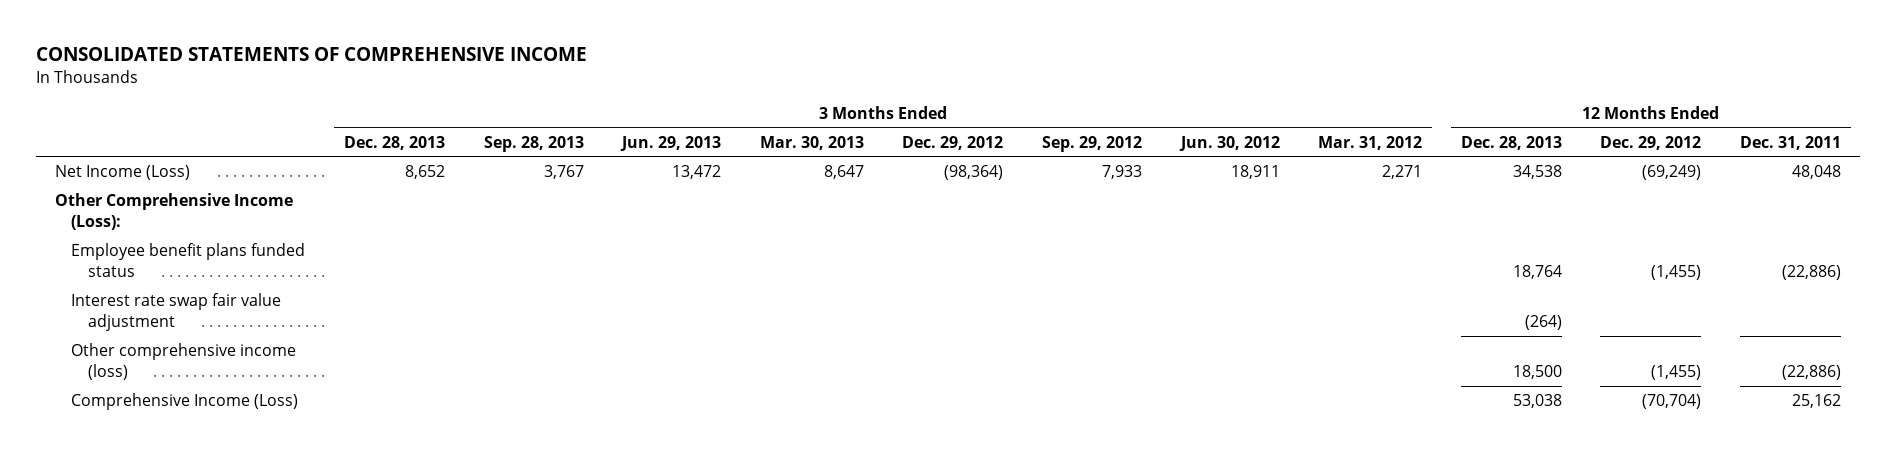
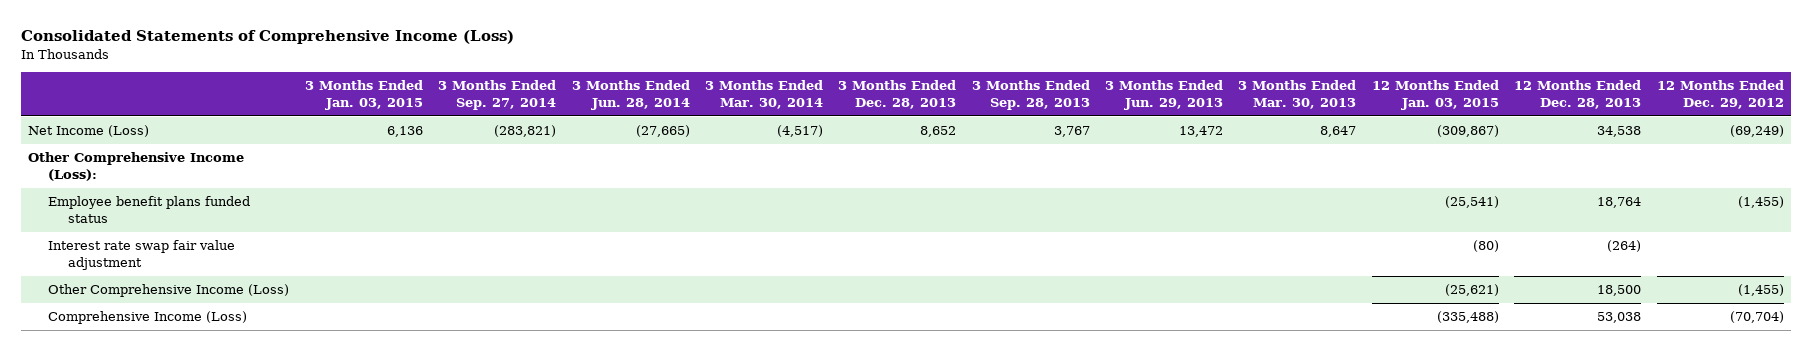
[35,46,587,61] CONSOLIDATED STATEMENTS OF COMPREHENSIVE INCOME -> [20,30,514,45] Consolidated Statements of Comprehensive Income (Loss)
[902,135,1004,150] Dec. 29, 2012 -> none
[1042,135,1143,152] Sep. 29, 2012 -> none
[1178,135,1280,151] Jun. 30, 2012 -> none
[1318,135,1423,150] Mar. 31, 2012 -> none
[1740,135,1842,150] Dec. 31, 2011 -> none
none -> [304,80,423,111] 3 Months Ended Jan. 03, 2015
none -> [438,80,557,111] 3 Months Ended Sep. 27, 2014
none -> [571,80,690,111] 3 Months Ended Jun. 28, 2014
none -> [704,80,823,110] 3 Months Ended Mar. 30, 2014
none -> [1371,80,1499,111] 12 Months Ended Jan. 03, 2015
[71,343,297,381] Other comprehensive income (loss) -> [48,284,290,298] Other Comprehensive Income (Loss)

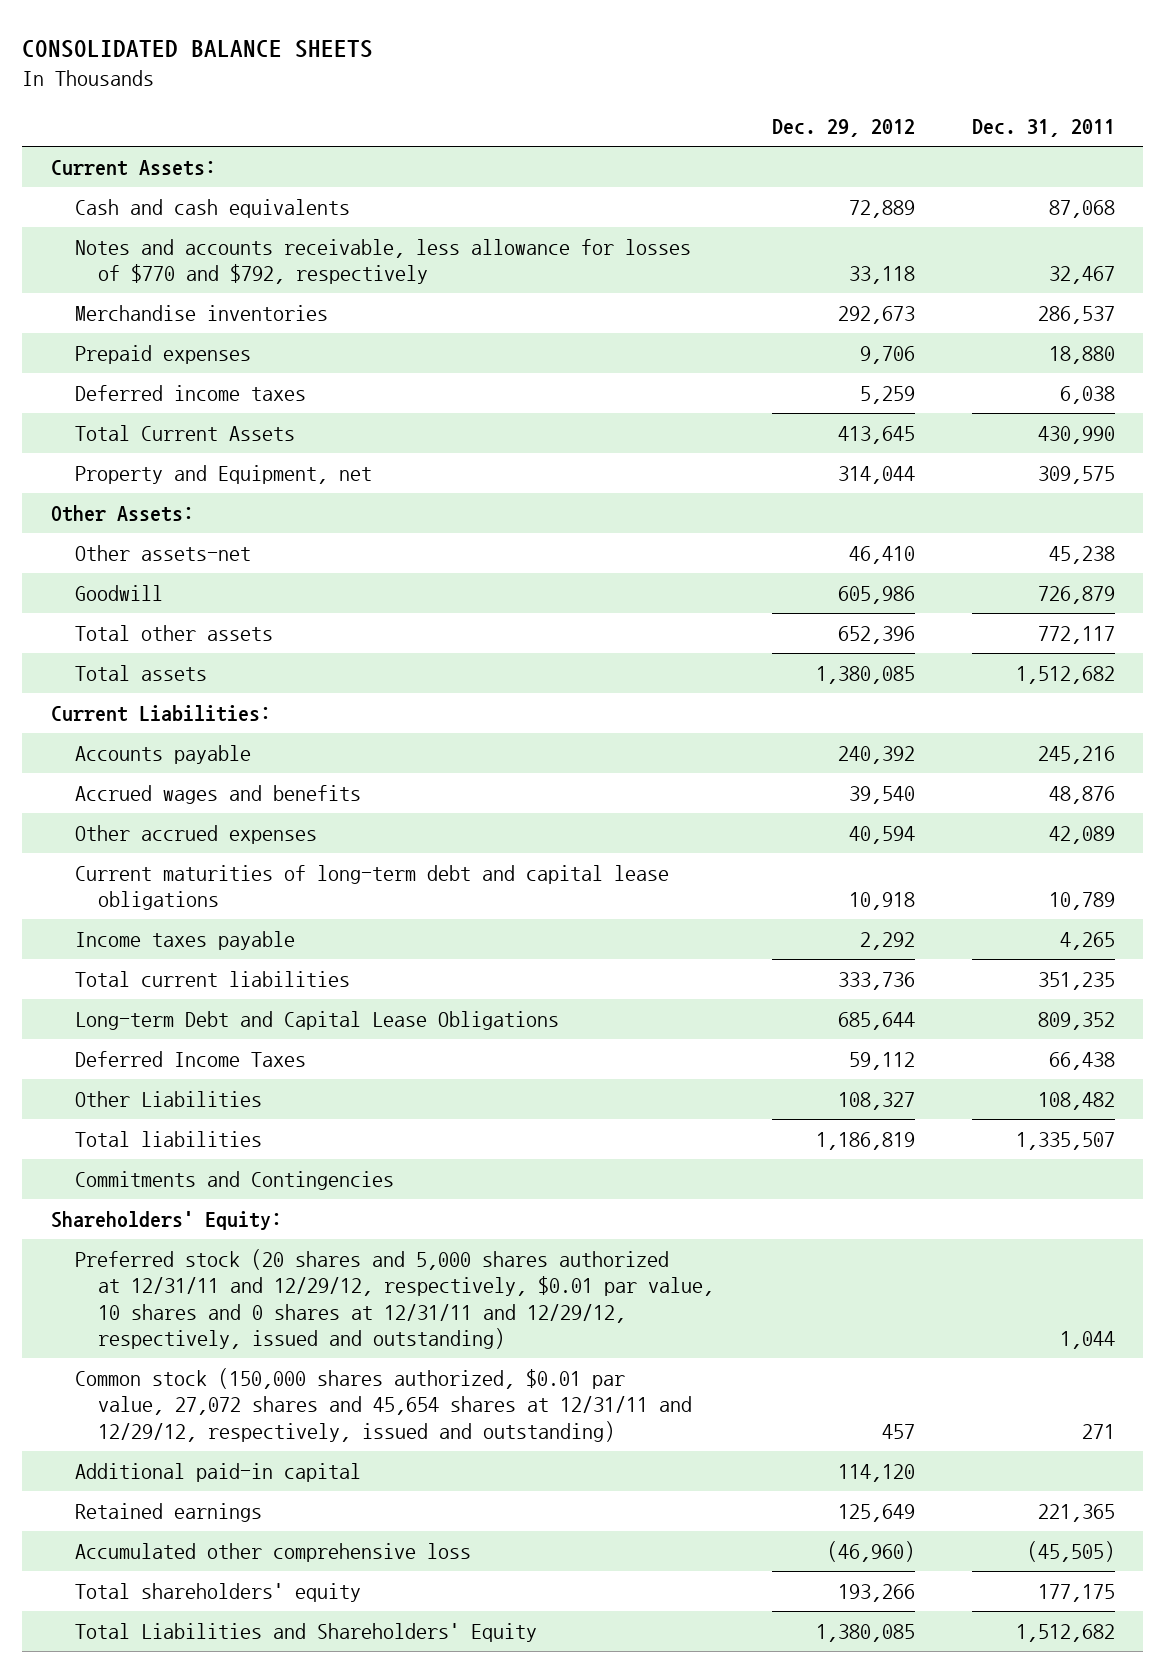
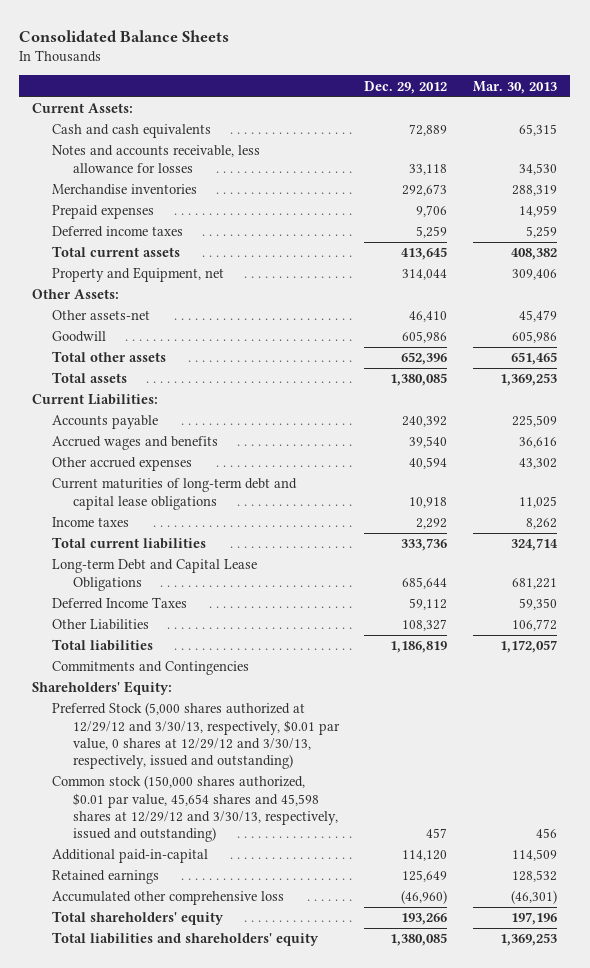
[22,39,374,58] CONSOLIDATED BALANCE SHEETS -> [19,29,230,42] Consolidated Balance Sheets
[971,119,1115,138] Dec. 31, 2011 -> none
none -> [473,80,558,94] Mar. 30, 2013
[74,238,691,285] Notes and accounts receivable, less allowance for losses of $770 and $792, respectively -> [52,145,261,173] Notes and accounts receivable, less allowance for losses
[74,424,295,441] Total Current Assets -> [52,246,181,258] Total current assets
[74,930,295,950] Income taxes payable -> [52,517,130,528] Income taxes
[74,1248,715,1350] Preferred stock (20 shares and 5,000 shares authorized at 12/31/11 and 12/29/12, respectively, $0.01 par value, 10 shares and 0 shares at 12/31/11 and 12/29/12, respectively, issued and outstanding) -> [52,702,340,770] Preferred Stock (5,000 shares authorized at 12/29/12 and 3/30/13, respectively, $0.01 par value, 0 shares at 12/29/12 and 3/30/13, respectively, issued and outstanding)
[74,1367,693,1442] Common stock (150,000 shares authorized, $0.01 par value, 27,072 shares and 45,654 shares at 12/31/11 and 12/29/12, respectively, issued and outstanding) -> [52,775,338,843] Common stock (150,000 shares authorized, $0.01 par value, 45,654 shares and 45,598 shares at 12/29/12 and 3/30/13, respectively, issued and outstanding)
[74,1462,361,1482] Additional paid-in capital -> [52,849,209,864] Additional paid-in-capital
[74,1622,537,1642] Total Liabilities and Shareholders' Equity -> [52,932,320,947] Total liabilities and shareholders' equity

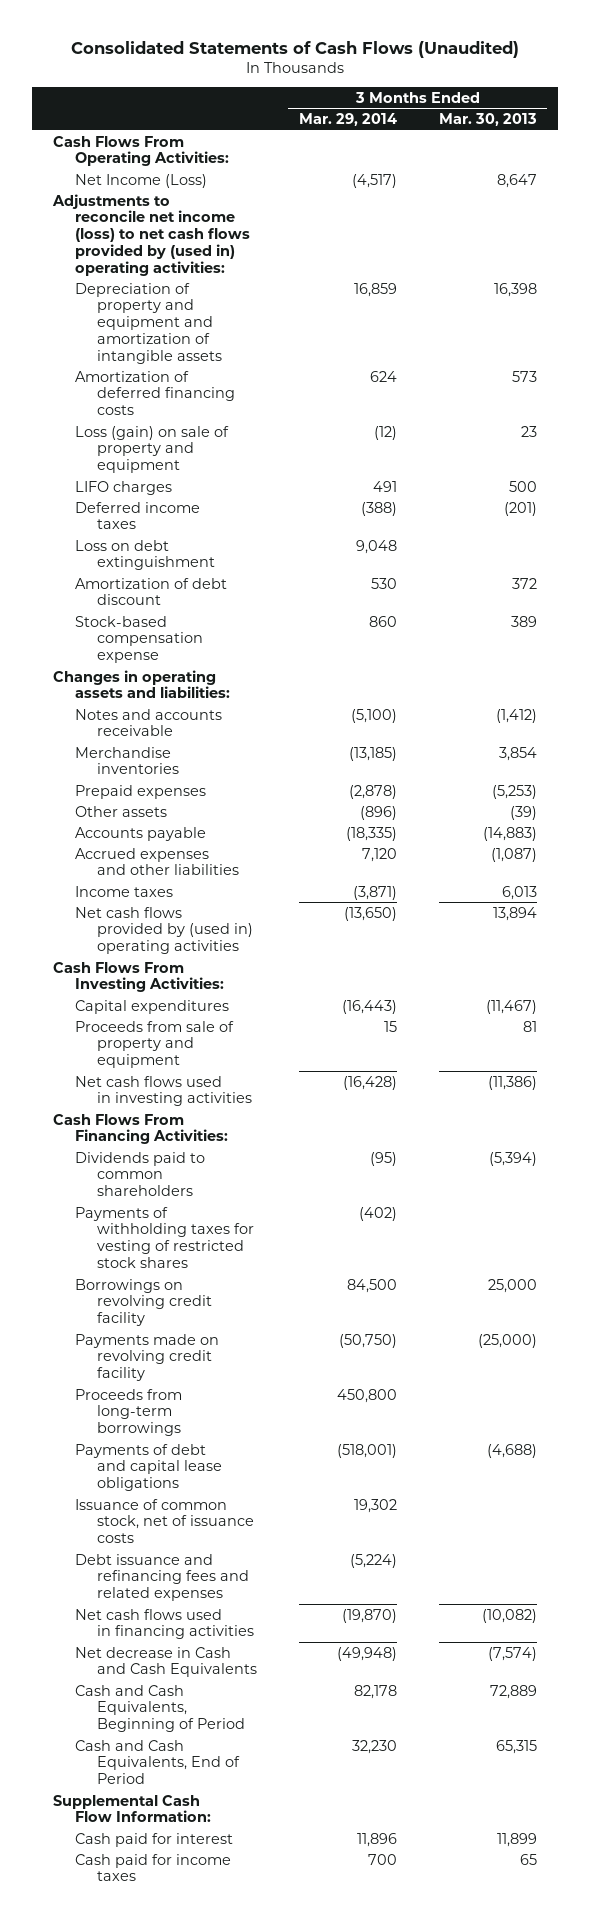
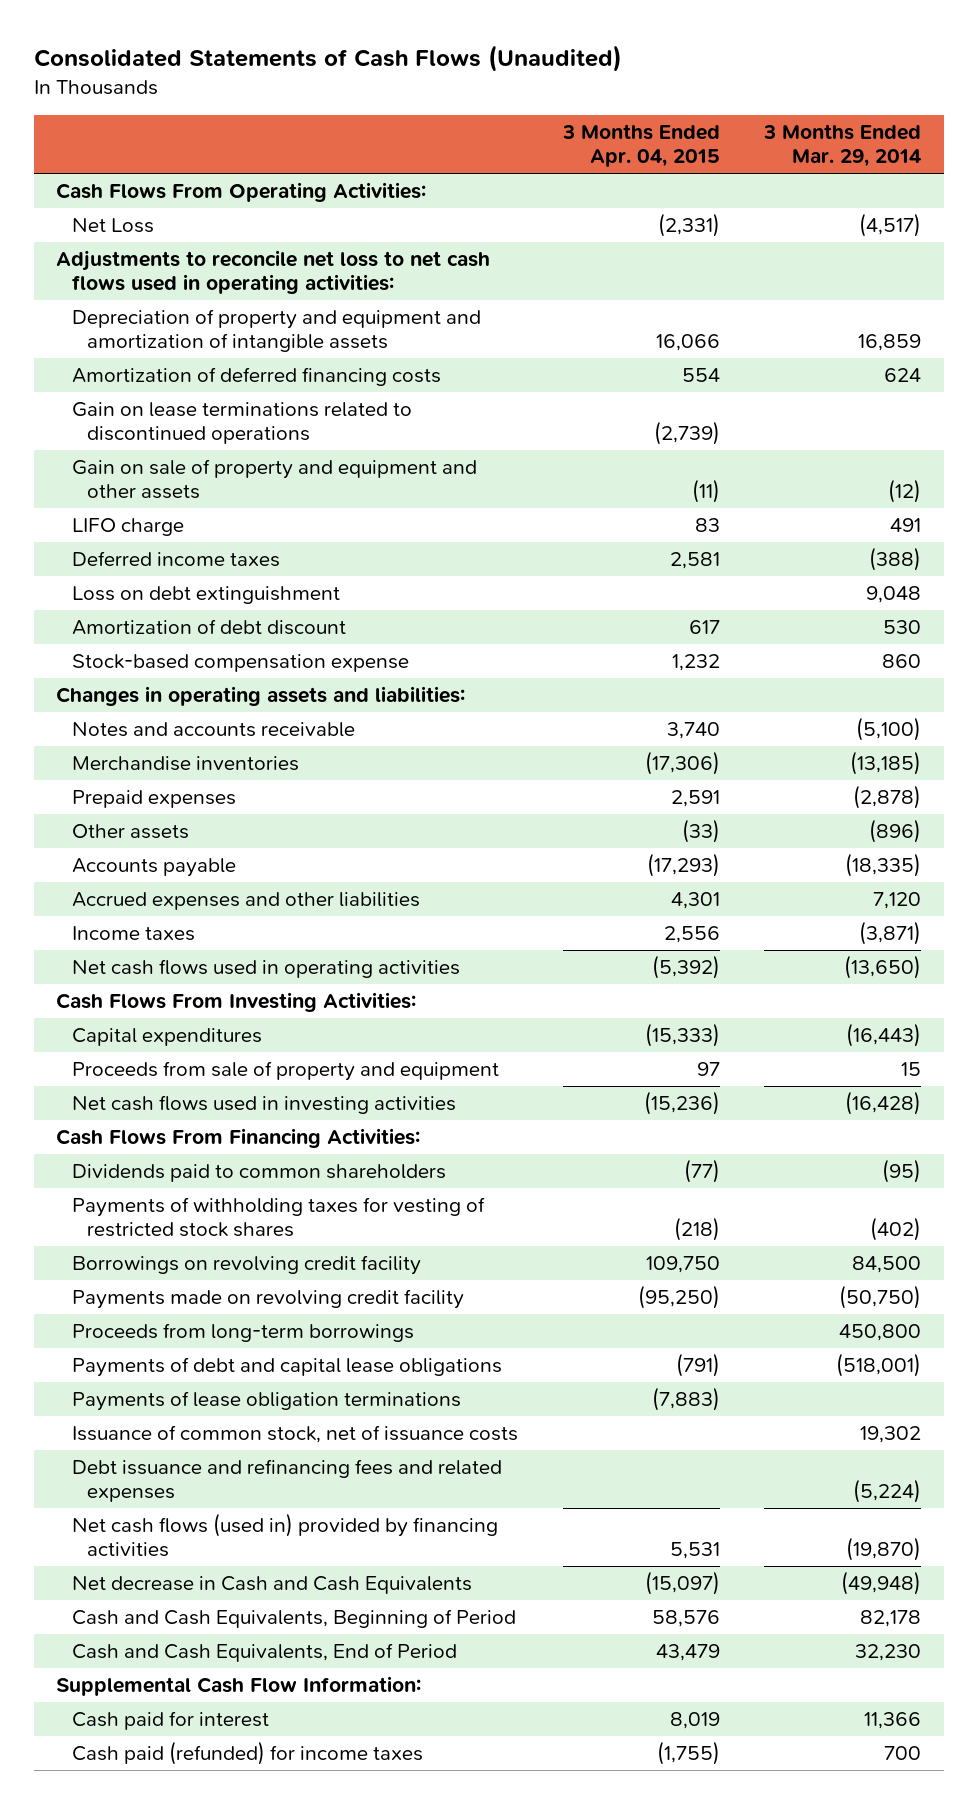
[438,113,537,127] Mar. 30, 2013 -> none
none -> [561,123,720,168] 3 Months Ended Apr. 04, 2015
[74,173,207,188] Net Income (Loss) -> [71,217,154,233] Net Loss
[51,193,250,276] Adjustments to reconcile net income (loss) to net cash flows provided by (used in) operating activities: -> [56,249,491,295] Adjustments to reconcile net loss to net cash flows used in operating activities:
none -> [71,401,412,445] Gain on lease terminations related to discontinued operations
[74,425,229,474] Loss (gain) on sale of property and equipment -> [71,458,477,500] Gain on sale of property and equipment and other assets
[74,480,172,495] LIFO charges -> [71,517,184,536] LIFO charge
[74,906,254,955] Net cash flows provided by (used in) operating activities -> [71,958,460,978] Net cash flows used in operating activities
none -> [71,1390,461,1411] Payments of lease obligation terminations
[74,1608,255,1640] Net cash flows used in financing activities -> [71,1512,498,1558] Net cash flows (used in) provided by financing activities
[356,1832,397,1847] 11,896 -> [864,1711,922,1729] 11,366
[74,1853,231,1882] Cash paid for income taxes -> [71,1740,423,1765] Cash paid (refunded) for income taxes

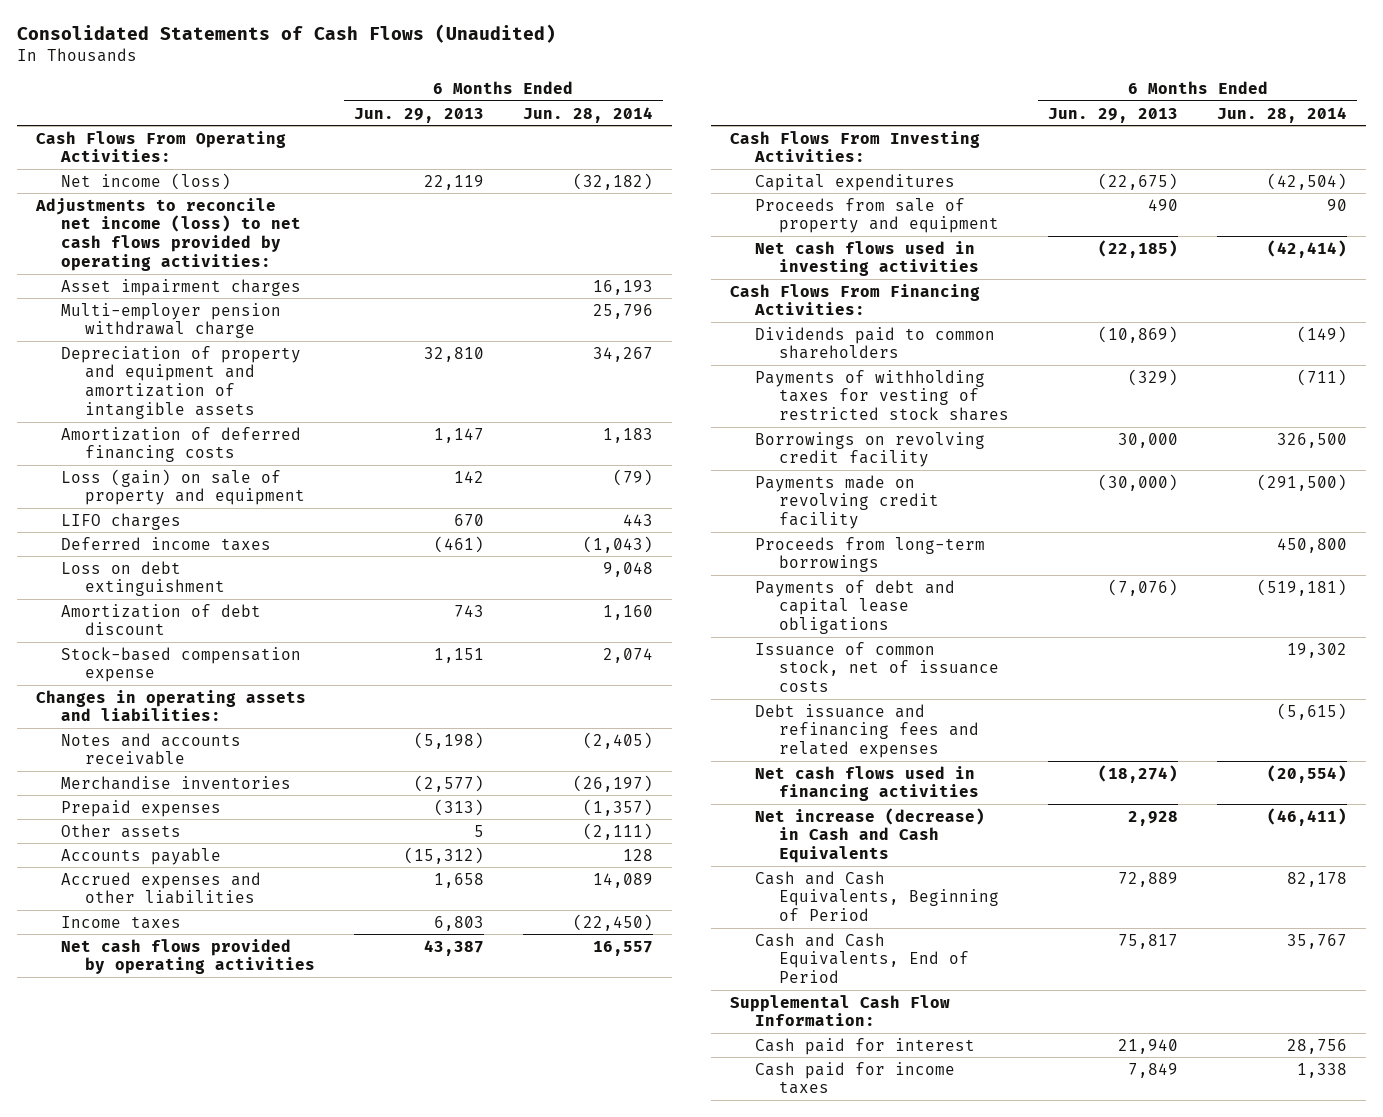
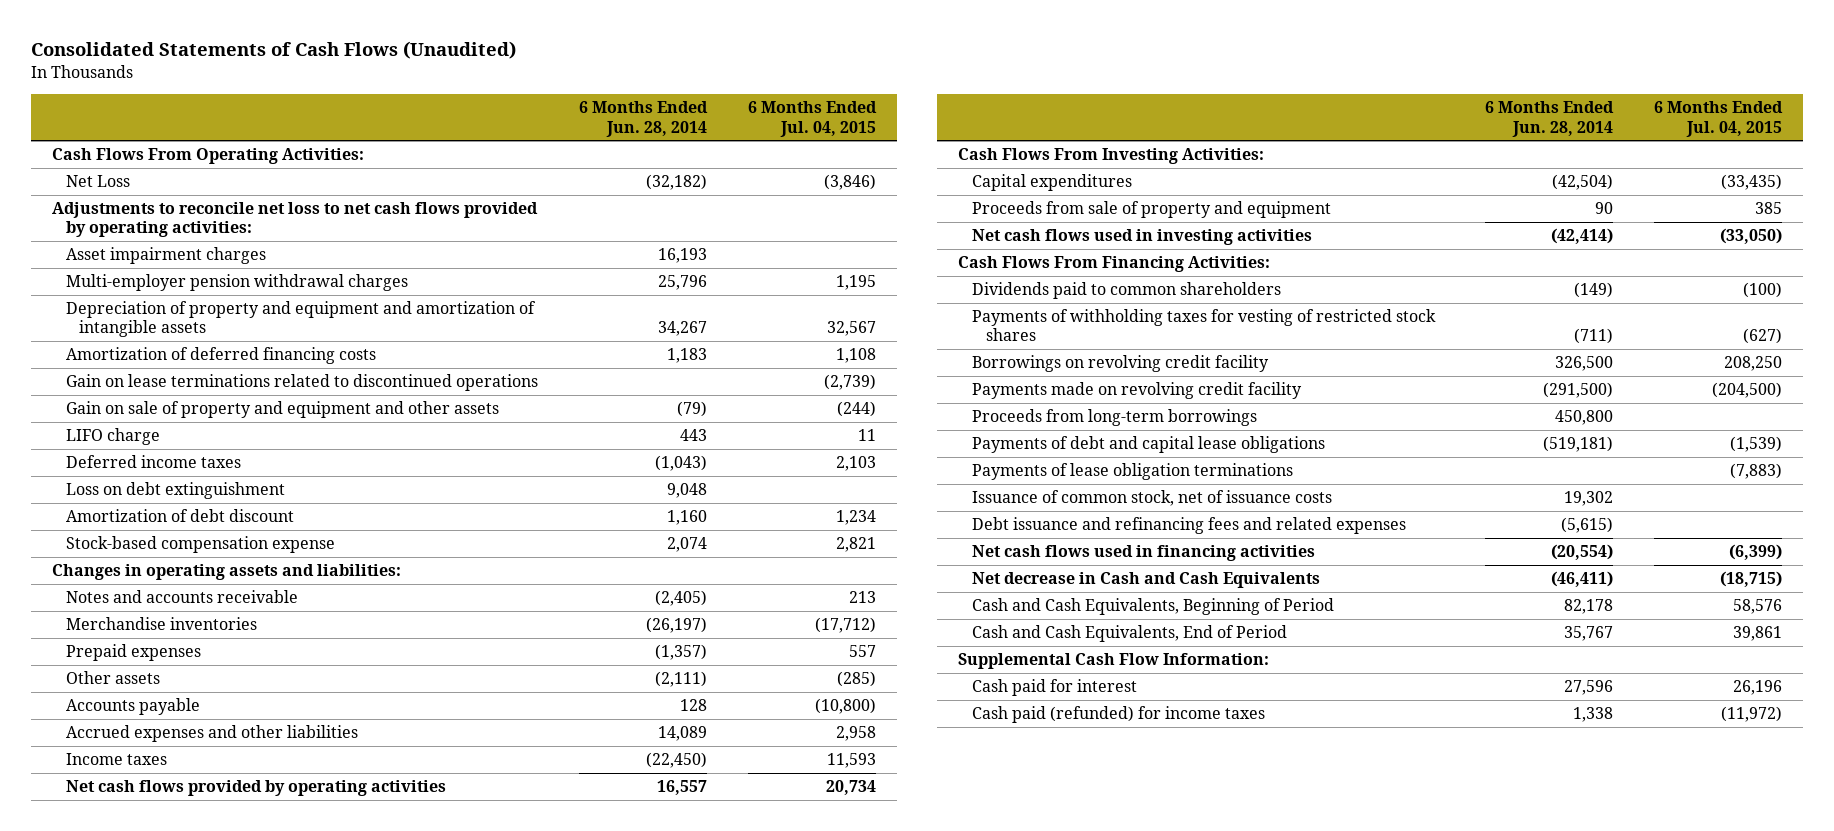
[353,107,484,123] Jun. 29, 2013 -> none
none -> [748,101,878,137] 6 Months Ended Jul. 04, 2015
[60,172,231,190] Net income (loss) -> [65,175,130,188] Net Loss
[34,197,301,271] Adjustments to reconcile net income (loss) to net cash flows provided by operating activities: -> [51,202,538,238] Adjustments to reconcile net loss to net cash flows provided by operating activities:
[60,302,281,339] Multi-employer pension withdrawal charge -> [65,274,408,292] Multi-employer pension withdrawal charges
none -> [65,374,538,392] Gain on lease terminations related to discontinued operations
[60,468,306,506] Loss (gain) on sale of property and equipment -> [65,401,499,419] Gain on sale of property and equipment and other assets
[60,512,181,530] LIFO charges -> [65,428,160,446] LIFO charge
none -> [971,463,1293,481] Payments of lease obligation terminations
[754,807,985,864] Net increase (decrease) in Cash and Cash Equivalents -> [971,572,1320,589] Net decrease in Cash and Cash Equivalents
[1287,1038,1348,1054] 28,756 -> [1564,680,1614,696] 27,596
[754,1061,955,1095] Cash paid for income taxes -> [971,706,1265,724] Cash paid (refunded) for income taxes

